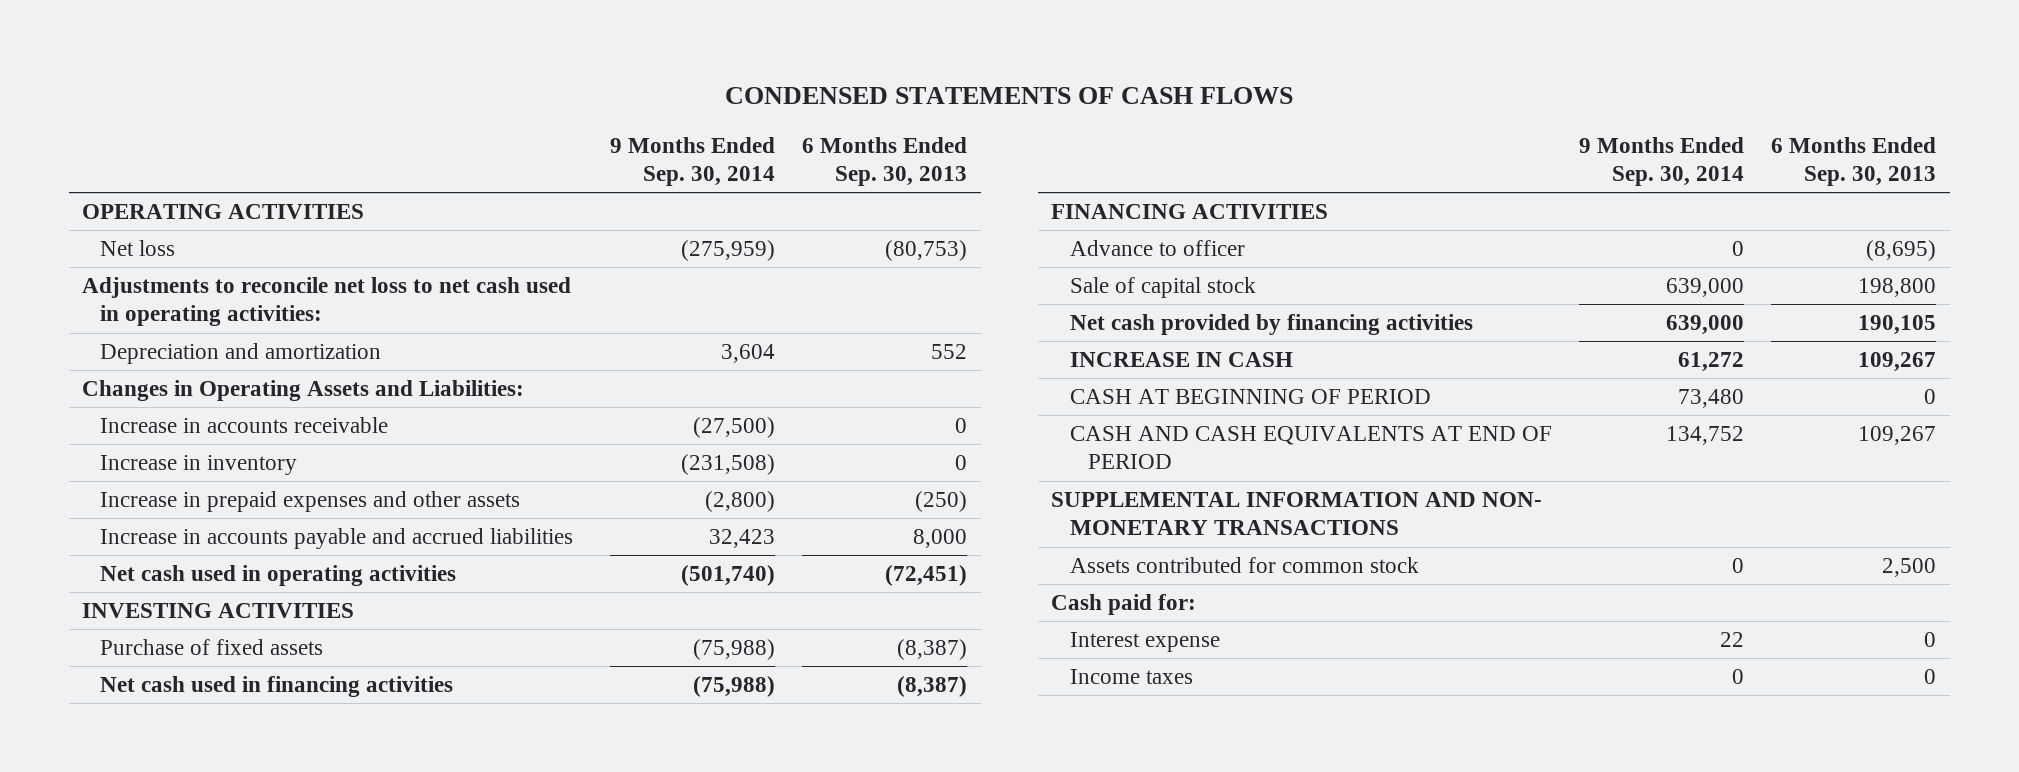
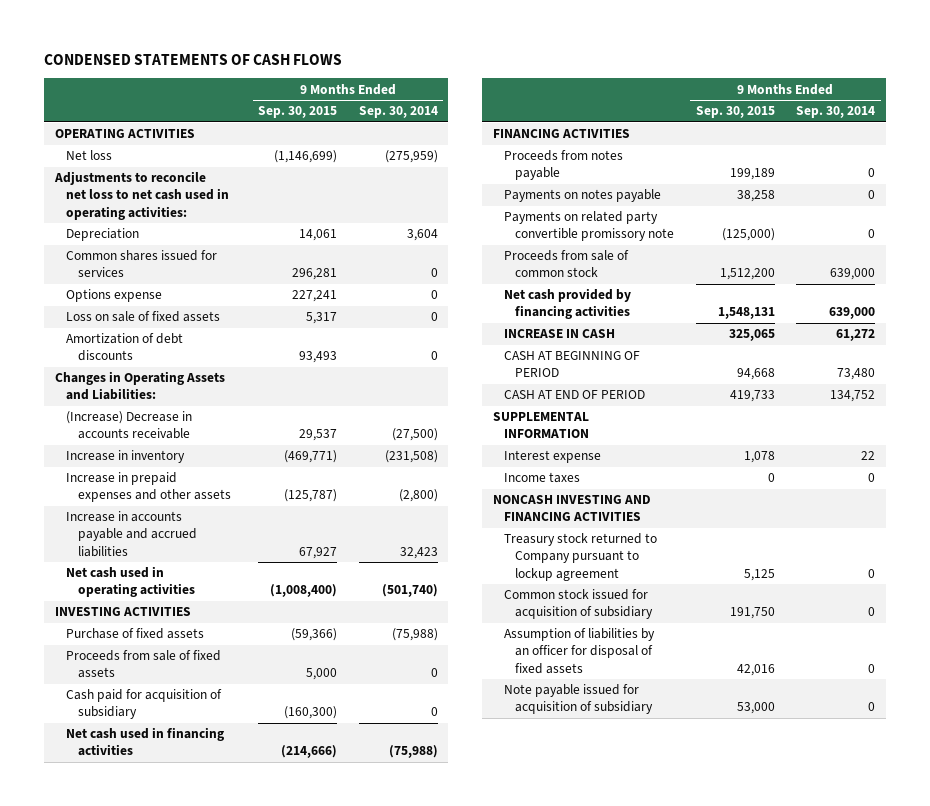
[802,136,968,186] 6 Months Ended Sep. 30, 2013 -> none
none -> [258,106,338,119] Sep. 30, 2015
[100,343,382,365] Depreciation and amortization -> [66,228,140,242] Depreciation
none -> [66,250,218,278] Common shares issued for services
none -> [66,289,163,303] Options expense
none -> [66,311,221,323] Loss on sale of fixed assets
none -> [66,333,184,362] Amortization of debt discounts
[100,417,389,434] Increase in accounts receivable -> [66,411,193,440] (Increase) Decrease in accounts receivable
none -> [66,650,222,679] Proceeds from sale of fixed assets
none -> [66,689,223,720] Cash paid for acquisition of subsidiary
[1069,240,1245,257] Advance to officer -> none
none -> [503,150,623,181] Proceeds from notes payable
none -> [503,189,661,203] Payments on notes payable
none -> [503,211,675,242] Payments on related party convertible promissory note
[1069,277,1256,299] Sale of capital stock -> [503,250,629,278] Proceeds from sale of common stock
[1051,492,1543,536] SUPPLEMENTAL INFORMATION AND NON- MONETARY TRANSACTIONS -> none
[1069,557,1419,574] Assets contributed for common stock -> none
[1069,426,1552,470] CASH AND CASH EQUIVALENTS AT END OF PERIOD -> [503,390,645,400] CASH AT END OF PERIOD
[1051,594,1197,616] Cash paid for: -> [492,412,589,439] SUPPLEMENTAL INFORMATION
none -> [492,495,651,522] NONCASH INVESTING AND FINANCING ACTIVITIES
none -> [503,533,657,581] Treasury stock returned to Company pursuant to lockup agreement
none -> [503,589,654,620] Common stock issued for acquisition of subsidiary
none -> [503,628,655,674] Assumption of liabilities by an officer for disposal of fixed assets
none -> [503,684,654,715] Note payable issued for acquisition of subsidiary

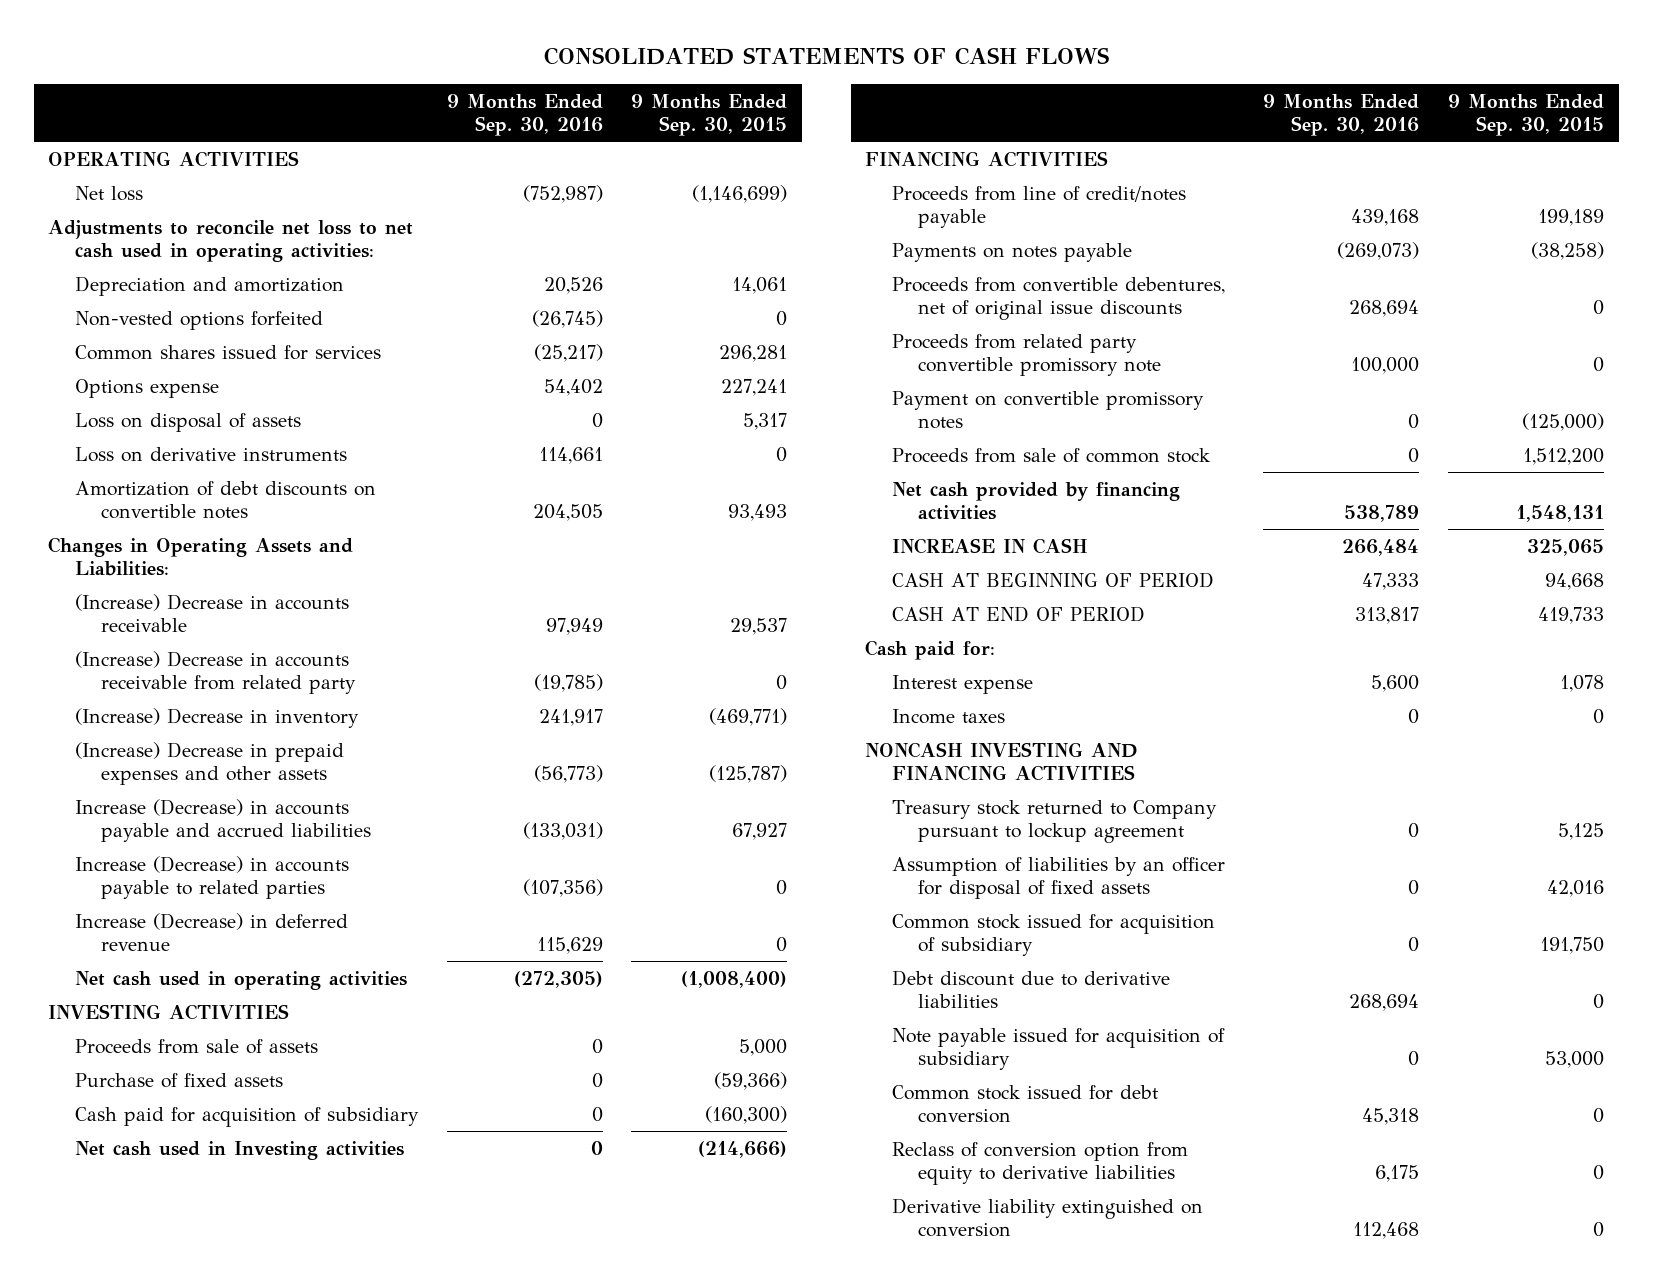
[44,54,343,66] CONDENSED STATEMENTS OF CASH FLOWS -> [544,47,1110,66] CONSOLIDATED STATEMENTS OF CASH FLOWS
[358,106,438,119] Sep. 30, 2014 -> none
none -> [446,93,603,136] 9 Months Ended Sep. 30, 2016
[66,228,140,242] Depreciation -> [74,275,344,296] Depreciation and amortization
none -> [74,310,323,330] Non-vested options forfeited
[66,311,221,323] Loss on sale of fixed assets -> [74,412,301,432] Loss on disposal of assets
none -> [74,446,347,462] Loss on derivative instruments
[66,333,184,362] Amortization of debt discounts -> [74,480,376,519] Amortization of debt discounts on convertible notes
none -> [74,650,356,694] (Increase) Decrease in accounts receivable from related party
[66,450,186,464] Increase in inventory -> [74,707,359,728] (Increase) Decrease in inventory
[66,472,231,503] Increase in prepaid expenses and other assets -> [74,741,344,785] (Increase) Decrease in prepaid expenses and other assets
[66,511,197,557] Increase in accounts payable and accrued liabilities -> [74,798,371,842] Increase (Decrease) in accounts payable and accrued liabilities
none -> [74,855,349,899] Increase (Decrease) in accounts payable to related parties
none -> [74,912,348,951] Increase (Decrease) in deferred revenue
none -> [74,1038,318,1054] Proceeds from sale of assets
[66,650,222,679] Proceeds from sale of fixed assets -> none
[66,727,225,757] Net cash used in financing activities -> [74,1140,404,1160] Net cash used in Investing activities
[503,150,623,181] Proceeds from notes payable -> [891,185,1186,228] Proceeds from line of credit/notes payable
[736,190,775,203] 38,258 -> [1531,241,1605,260] (38,258)
none -> [891,276,1225,320] Proceeds from convertible debentures, net of original issue discounts
none -> [891,333,1161,376] Proceeds from related party convertible promissory note
[503,211,675,242] Payments on related party convertible promissory note -> [891,390,1204,429] Payment on convertible promissory notes
[492,412,589,439] SUPPLEMENTAL INFORMATION -> none
none -> [865,639,996,660] Cash paid for:
[503,589,654,620] Common stock issued for acquisition of subsidiary -> [891,913,1215,956] Common stock issued for acquisition of subsidiary
none -> [891,969,1170,1008] Debt discount due to derivative liabilities
none -> [891,1084,1158,1123] Common stock issued for debt conversion
none -> [891,1141,1188,1185] Reclass of conversion option from equity to derivative liabilities
none -> [891,1197,1203,1237] Derivative liability extinguished on conversion

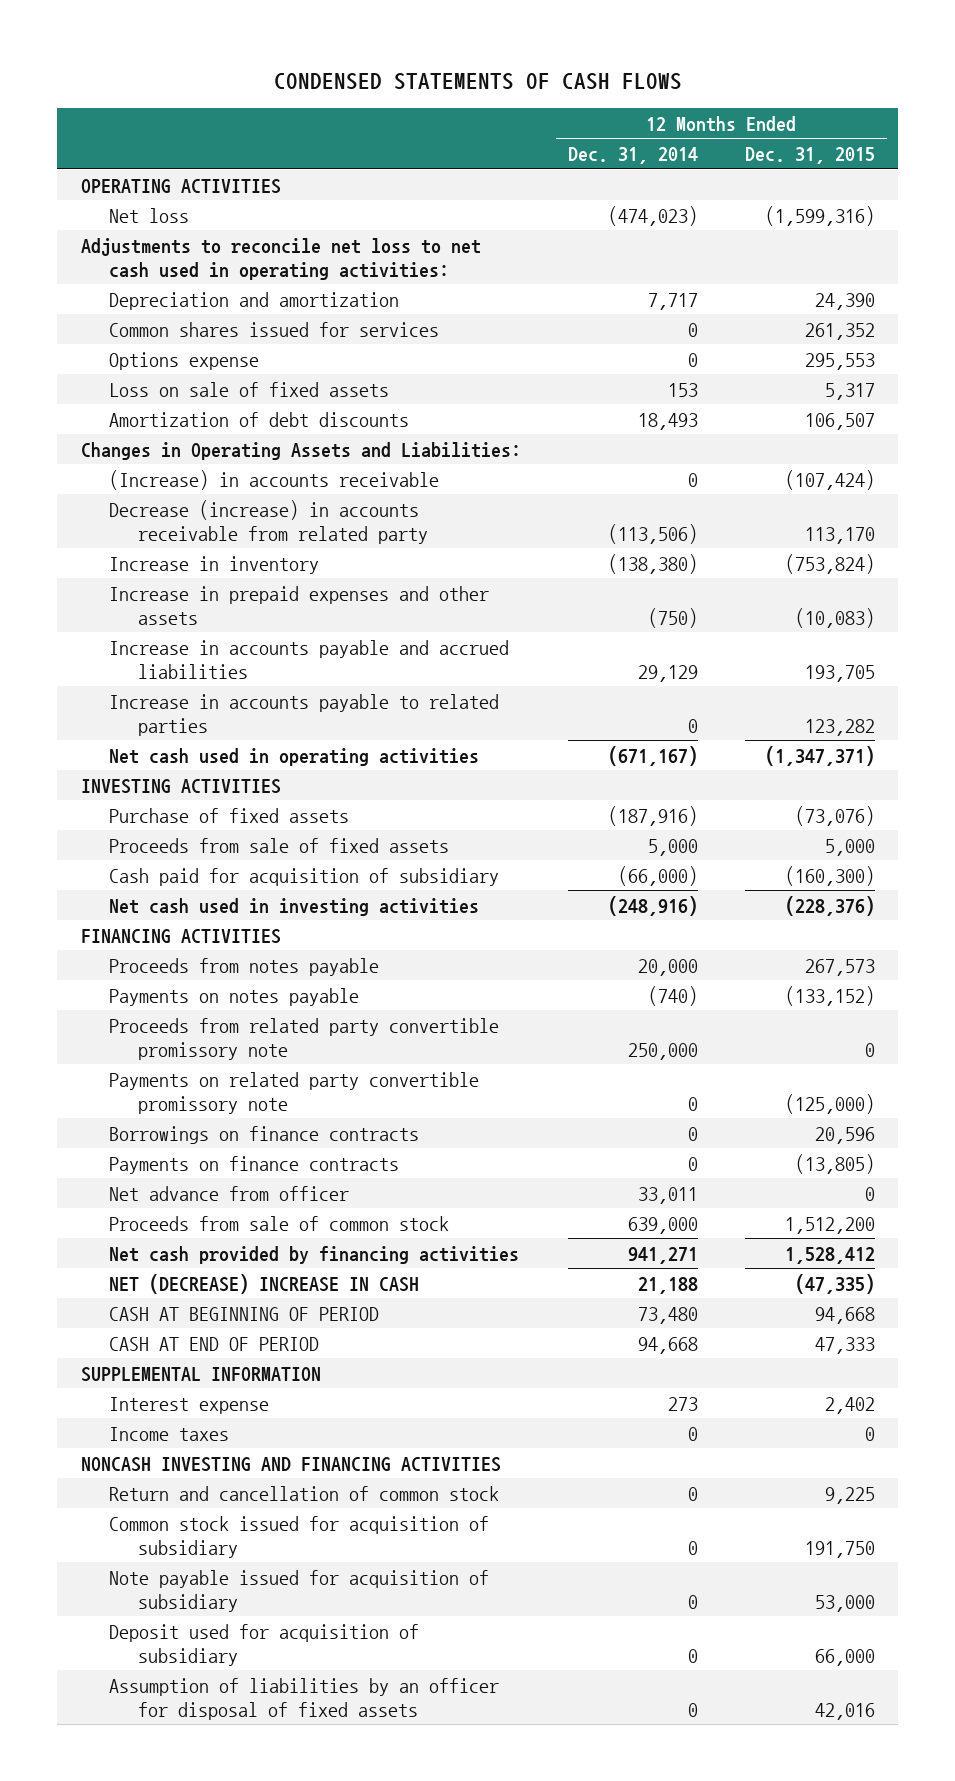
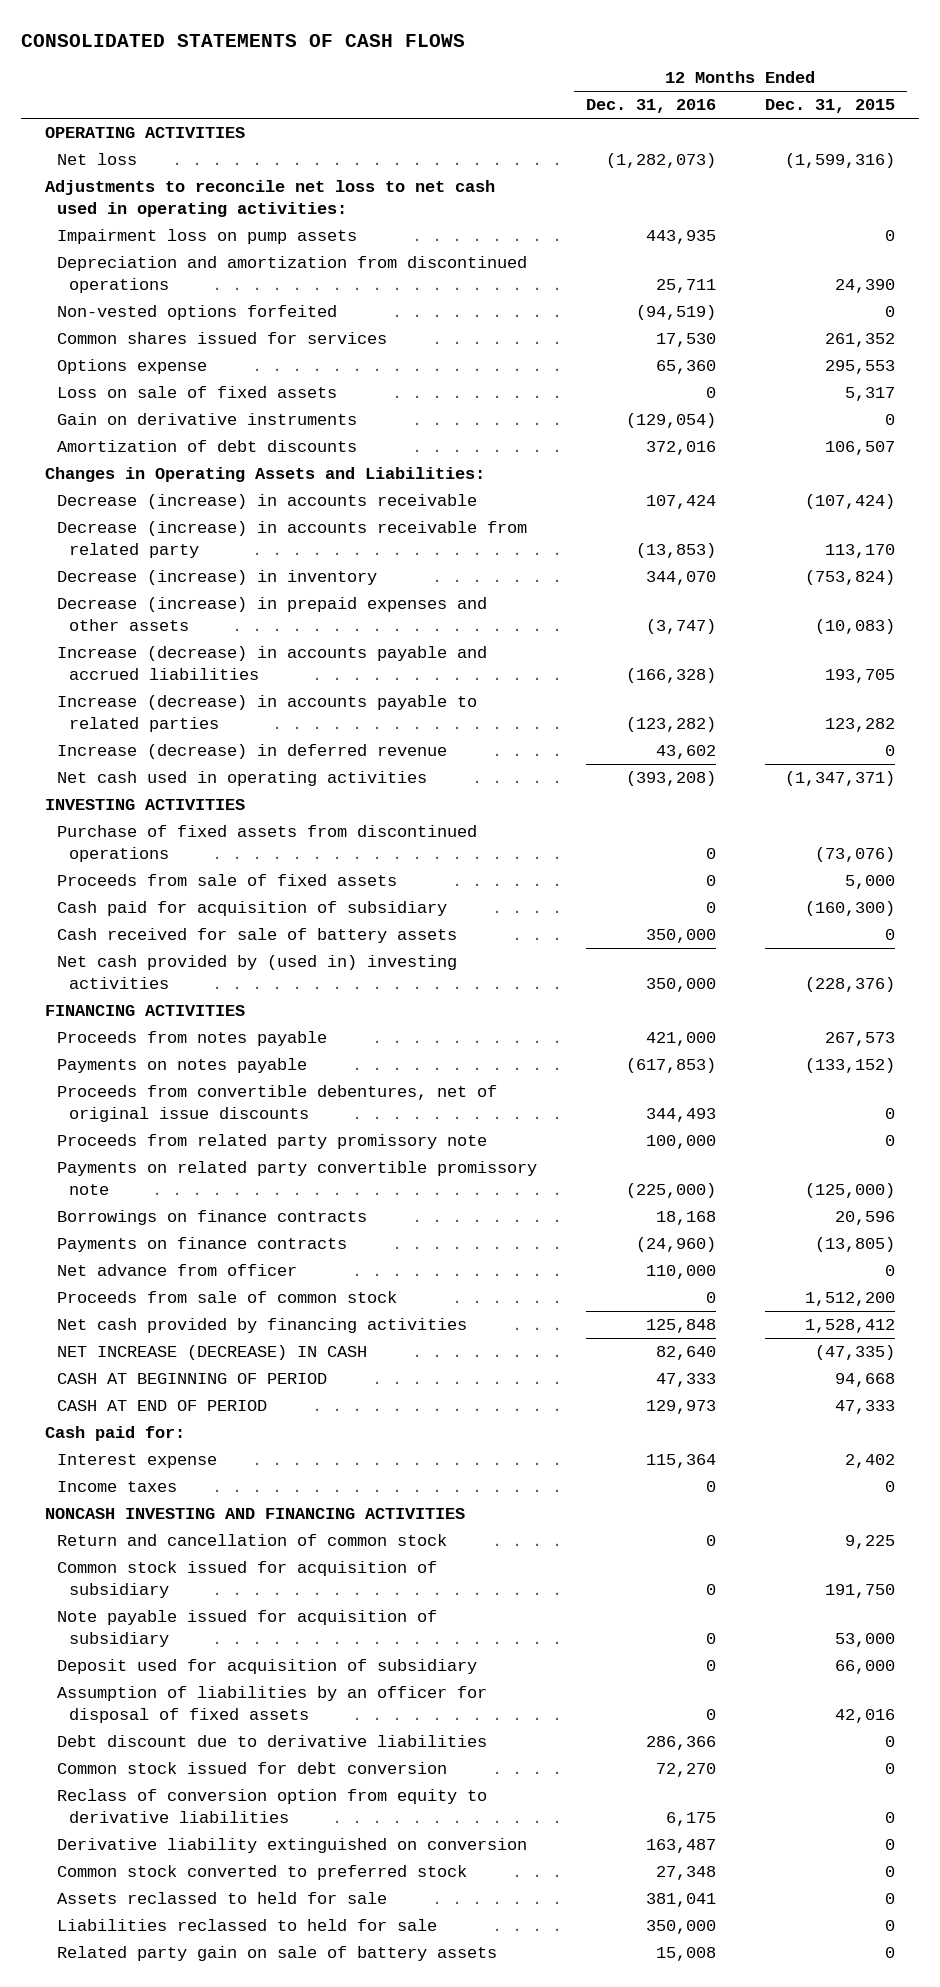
[273,73,682,91] CONDENSED STATEMENTS OF CASH FLOWS -> [20,34,465,48] CONSOLIDATED STATEMENTS OF CASH FLOWS
[567,147,698,165] Dec. 31, 2014 -> none
none -> [585,99,716,114] Dec. 31, 2016
none -> [57,229,358,245] Impairment loss on pump assets
[109,291,400,310] Depreciation and amortization -> [57,256,528,293] Depreciation and amortization from discontinued operations
none -> [57,305,338,321] Non-vested options forfeited
none -> [57,413,358,426] Gain on derivative instruments
[109,469,440,490] (Increase) in accounts receivable -> [57,494,478,510] Decrease (increase) in accounts receivable
[109,555,320,574] Increase in inventory -> [57,570,378,586] Decrease (increase) in inventory
[109,585,490,625] Increase in prepaid expenses and other assets -> [57,597,488,631] Decrease (increase) in prepaid expenses and other assets
[109,639,510,679] Increase in accounts payable and accrued liabilities -> [57,646,488,680] Increase (decrease) in accounts payable and accrued liabilities
[109,693,500,736] Increase in accounts payable to related parties -> [57,695,478,732] Increase (decrease) in accounts payable to related parties
none -> [57,744,448,760] Increase (decrease) in deferred revenue
[109,807,350,823] Purchase of fixed assets -> [57,825,478,862] Purchase of fixed assets from discontinued operations
none -> [57,928,458,944] Cash received for sale of battery assets
[109,897,480,916] Net cash used in investing activities -> [57,955,458,989] Net cash provided by (used in) investing activities
[109,1017,500,1060] Proceeds from related party convertible promissory note -> [57,1085,498,1122] Proceeds from convertible debentures, net of original issue discounts
none -> [57,1134,488,1150] Proceeds from related party promissory note
[109,1273,420,1294] NET (DECREASE) INCREASE IN CASH -> [57,1345,368,1361] NET INCREASE (DECREASE) IN CASH
[80,1366,321,1382] SUPPLEMENTAL INFORMATION -> none
none -> [45,1426,186,1442] Cash paid for:
none -> [57,1735,488,1748] Debt discount due to derivative liabilities
none -> [57,1762,448,1775] Common stock issued for debt conversion
none -> [57,1789,488,1823] Reclass of conversion option from equity to derivative liabilities
none -> [57,1838,528,1854] Derivative liability extinguished on conversion
none -> [57,1865,468,1881] Common stock converted to preferred stock
none -> [57,1892,388,1905] Assets reclassed to held for sale
none -> [57,1919,438,1932] Liabilities reclassed to held for sale
none -> [57,1946,498,1962] Related party gain on sale of battery assets

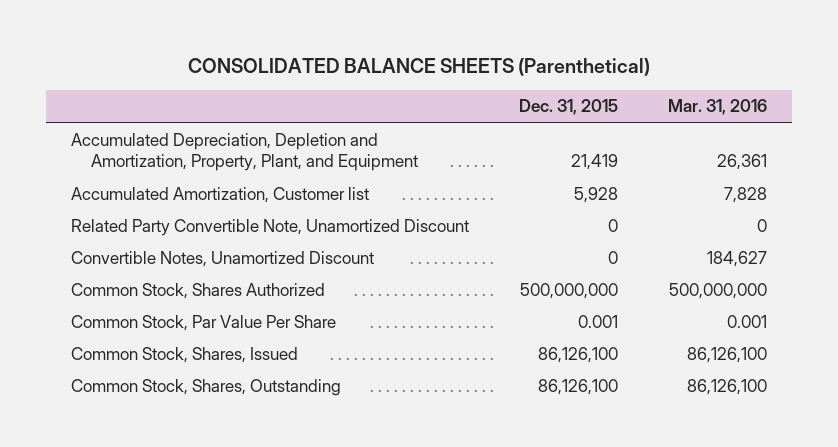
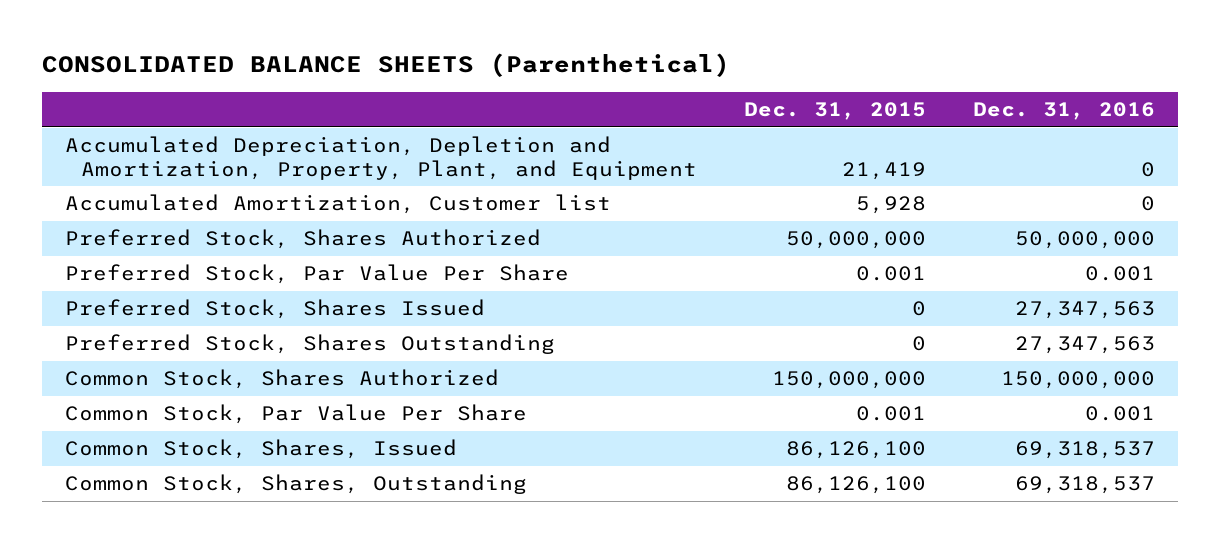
[667,99,767,116] Mar. 31, 2016 -> none
none -> [972,102,1155,121] Dec. 31, 2016
[70,218,469,236] Related Party Convertible Note, Unamortized Discount -> none
[70,250,374,267] Convertible Notes, Unamortized Discount -> none
none -> [65,229,542,250] Preferred Stock, Shares Authorized
none -> [65,264,570,285] Preferred Stock, Par Value Per Share
none -> [65,299,486,320] Preferred Stock, Shares Issued
none -> [65,334,556,355] Preferred Stock, Shares Outstanding
[519,282,618,299] 500,000,000 -> [771,371,926,390] 150,000,000

